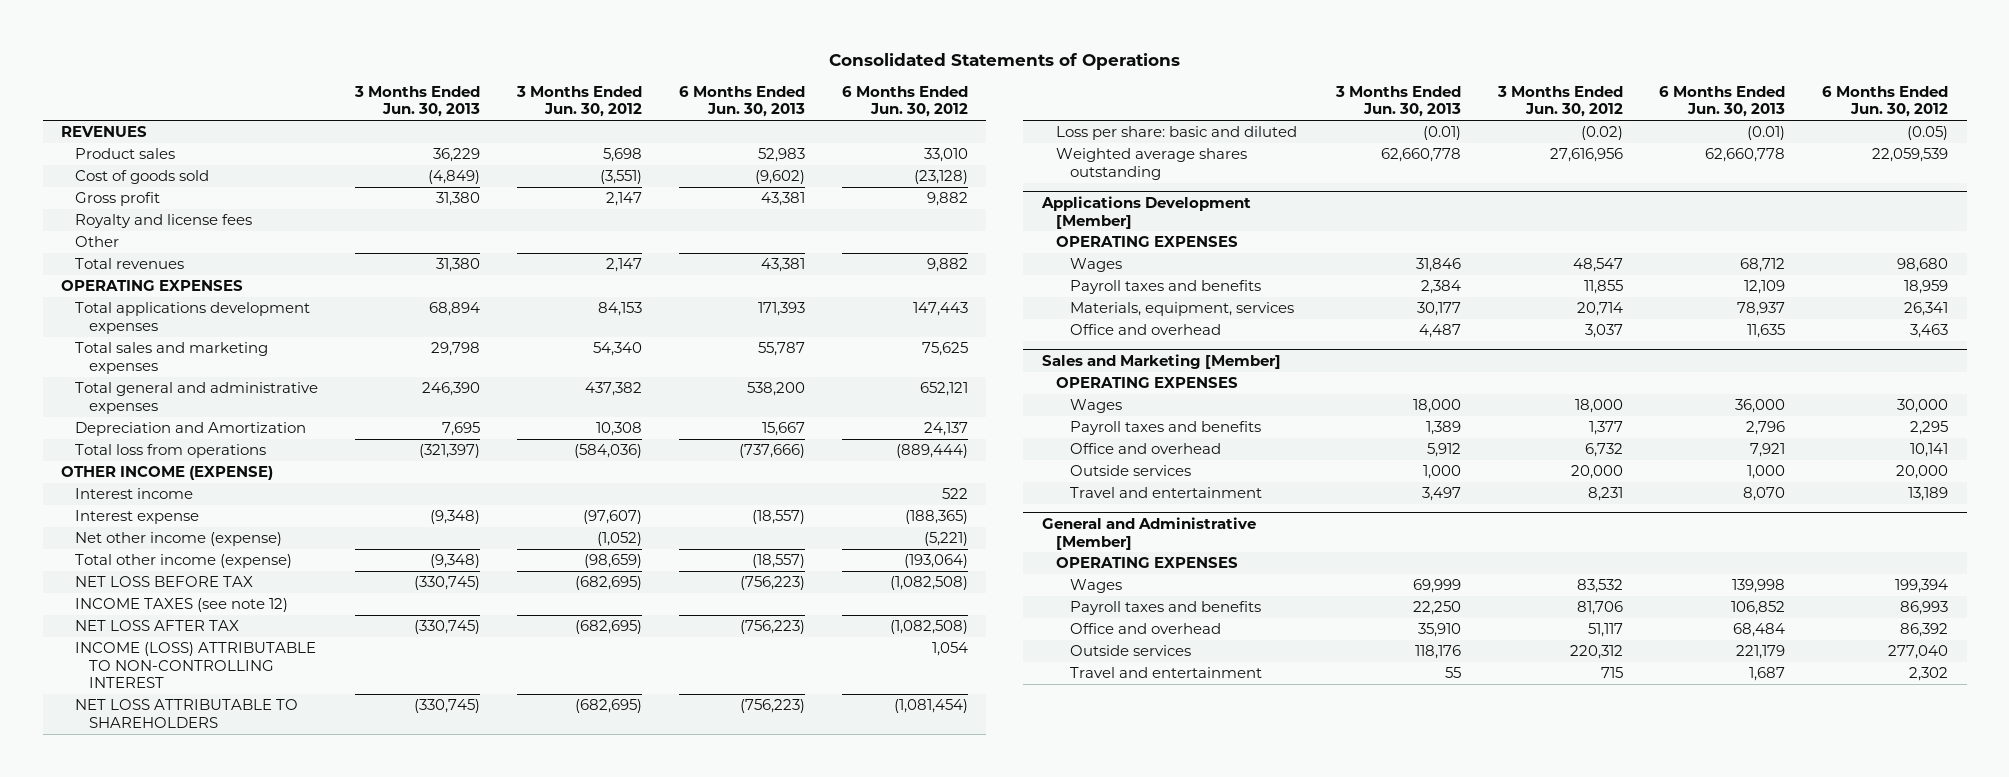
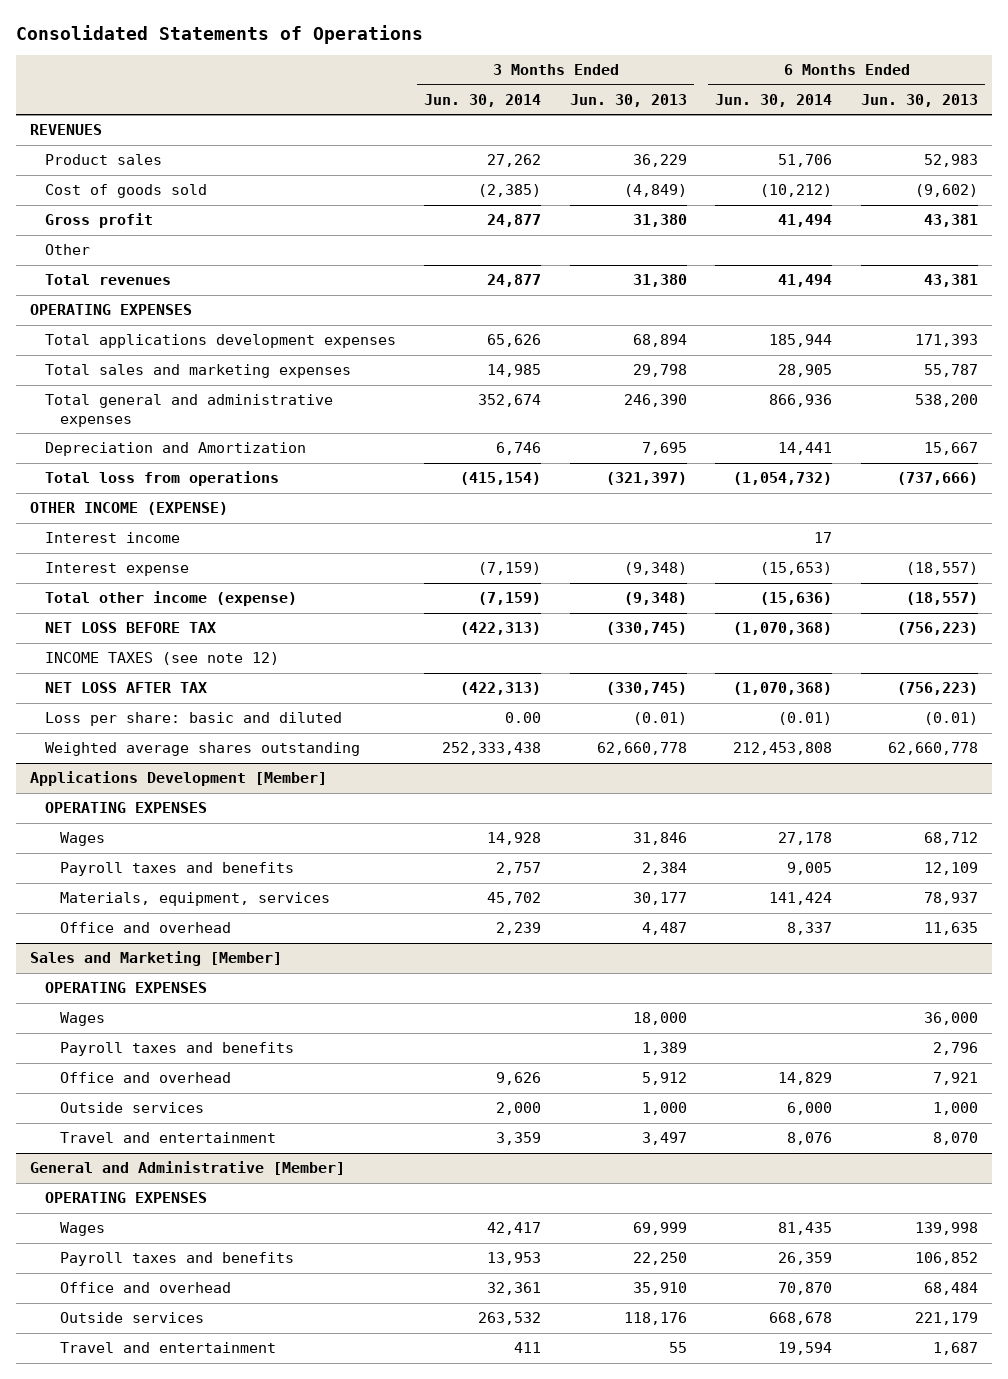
[515,85,642,118] 3 Months Ended Jun. 30, 2012 -> none
[841,85,968,118] 6 Months Ended Jun. 30, 2012 -> none
none -> [424,93,542,107] Jun. 30, 2014
none -> [715,93,833,107] Jun. 30, 2014
[75,214,253,229] Royalty and license fees -> none
[75,532,283,547] Net other income (expense) -> none
[75,642,317,689] INCOME (LOSS) ATTRIBUTABLE TO NON-CONTROLLING INTEREST -> none
[75,699,299,728] NET LOSS ATTRIBUTABLE TO SHAREHOLDERS -> none

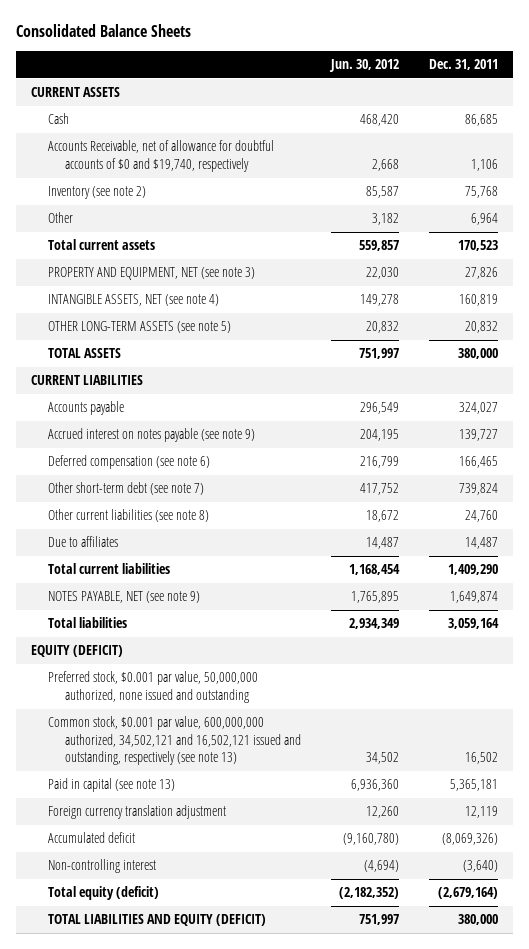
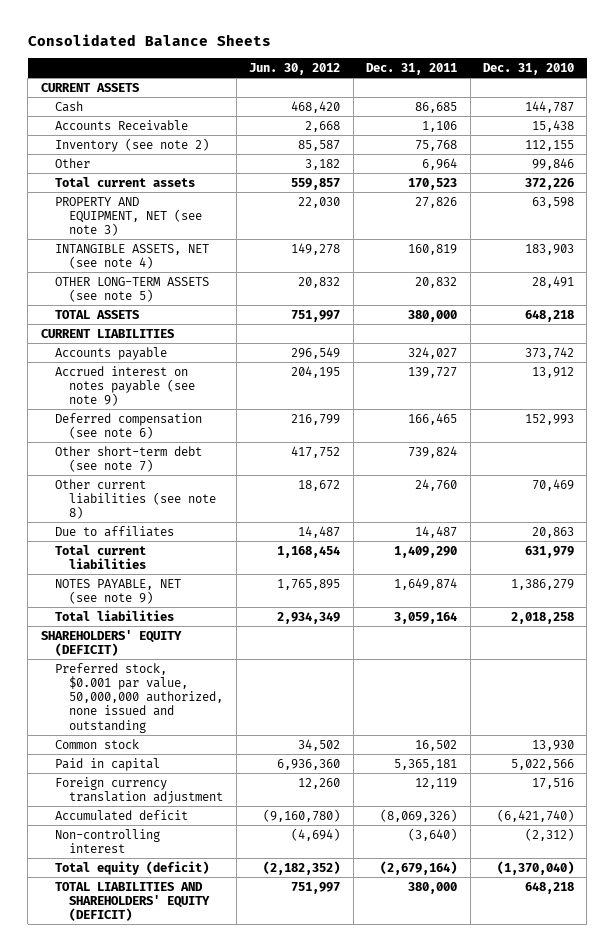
none -> [482,63,574,76] Dec. 31, 2010
[47,140,274,172] Accounts Receivable, net of allowance for doubtful accounts of $0 and $19,740, respectively -> [54,119,188,131] Accounts Receivable
[30,645,123,658] EQUITY (DEFICIT) -> [40,629,182,656] SHAREHOLDERS' EQUITY (DEFICIT)
[47,716,301,766] Common stock, $0.001 par value, 600,000,000 authorized, 34,502,121 and 16,502,121 issued and outstanding, respectively (see note 13) -> [54,738,139,749] Common stock
[47,778,175,793] Paid in capital (see note 13) -> [54,757,160,771] Paid in capital
[47,914,266,927] TOTAL LIABILITIES AND EQUITY (DEFICIT) -> [54,881,211,922] TOTAL LIABILITIES AND SHAREHOLDERS' EQUITY (DEFICIT)

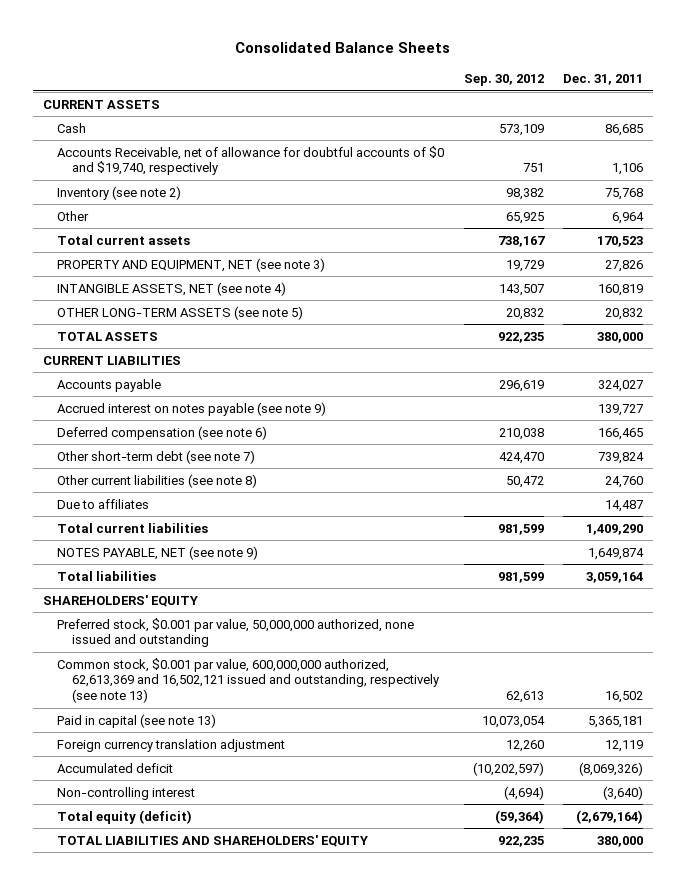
[249,63,341,76] Jun. 30, 2012 -> none
[482,63,574,76] Dec. 31, 2010 -> none
none -> [463,73,544,86] Sep. 30, 2012
[54,119,188,131] Accounts Receivable -> [57,145,445,176] Accounts Receivable, net of allowance for doubtful accounts of $0 and $19,740, respectively
[40,629,182,656] SHAREHOLDERS' EQUITY (DEFICIT) -> [43,594,199,607] SHAREHOLDERS' EQUITY
[54,738,139,749] Common stock -> [57,657,439,704] Common stock, $0.001 par value, 600,000,000 authorized, 62,613,369 and 16,502,121 issued and outstanding, respectively (see note 13)
[54,757,160,771] Paid in capital -> [57,713,217,728] Paid in capital (see note 13)
[54,881,211,922] TOTAL LIABILITIES AND SHAREHOLDERS' EQUITY (DEFICIT) -> [57,834,369,847] TOTAL LIABILITIES AND SHAREHOLDERS' EQUITY

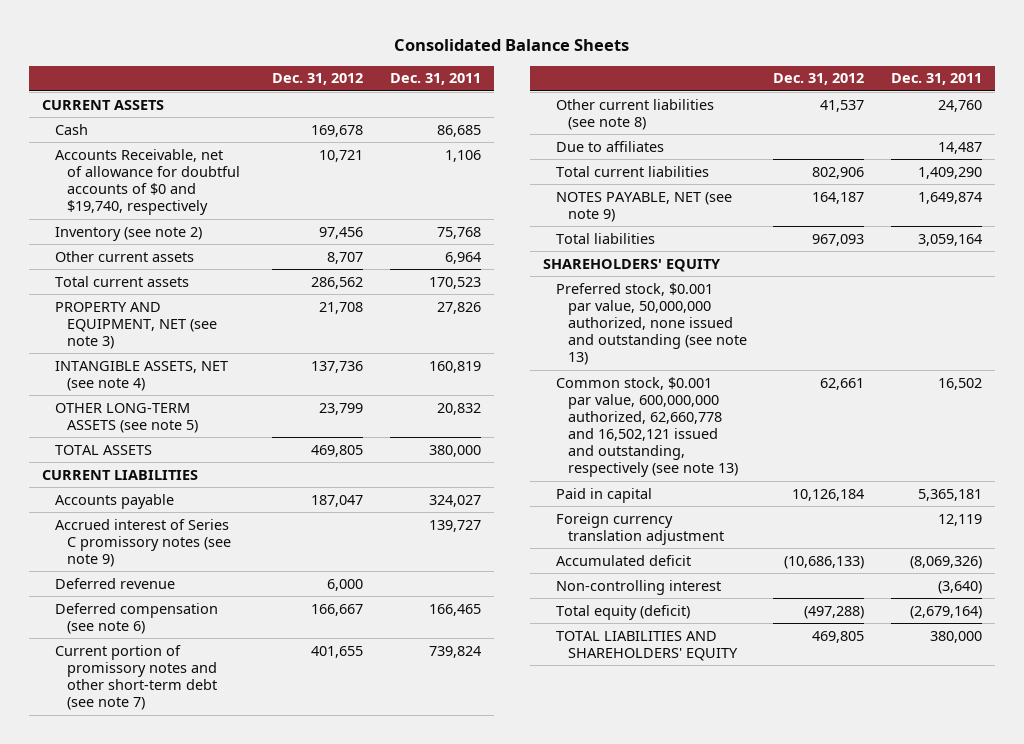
[463,73,544,86] Sep. 30, 2012 -> none
none -> [272,73,364,86] Dec. 31, 2012
[57,210,90,221] Other -> [54,250,194,262] Other current assets
[57,401,327,416] Accrued interest on notes payable (see note 9) -> [54,518,231,567] Accrued interest of Series C promissory notes (see note 9)
none -> [54,577,175,589] Deferred revenue
[57,449,256,464] Other short-term debt (see note 7) -> [54,644,217,711] Current portion of promissory notes and other short-term debt (see note 7)
[57,617,415,648] Preferred stock, $0.001 par value, 50,000,000 authorized, none issued and outstanding -> [555,282,747,366] Preferred stock, $0.001 par value, 50,000,000 authorized, none issued and outstanding (see note 13)
[57,657,439,704] Common stock, $0.001 par value, 600,000,000 authorized, 62,613,369 and 16,502,121 issued and outstanding, respectively (see note 13) -> [555,376,738,478] Common stock, $0.001 par value, 600,000,000 authorized, 62,660,778 and 16,502,121 issued and outstanding, respectively (see note 13)
[57,713,217,728] Paid in capital (see note 13) -> [555,487,652,503] Paid in capital

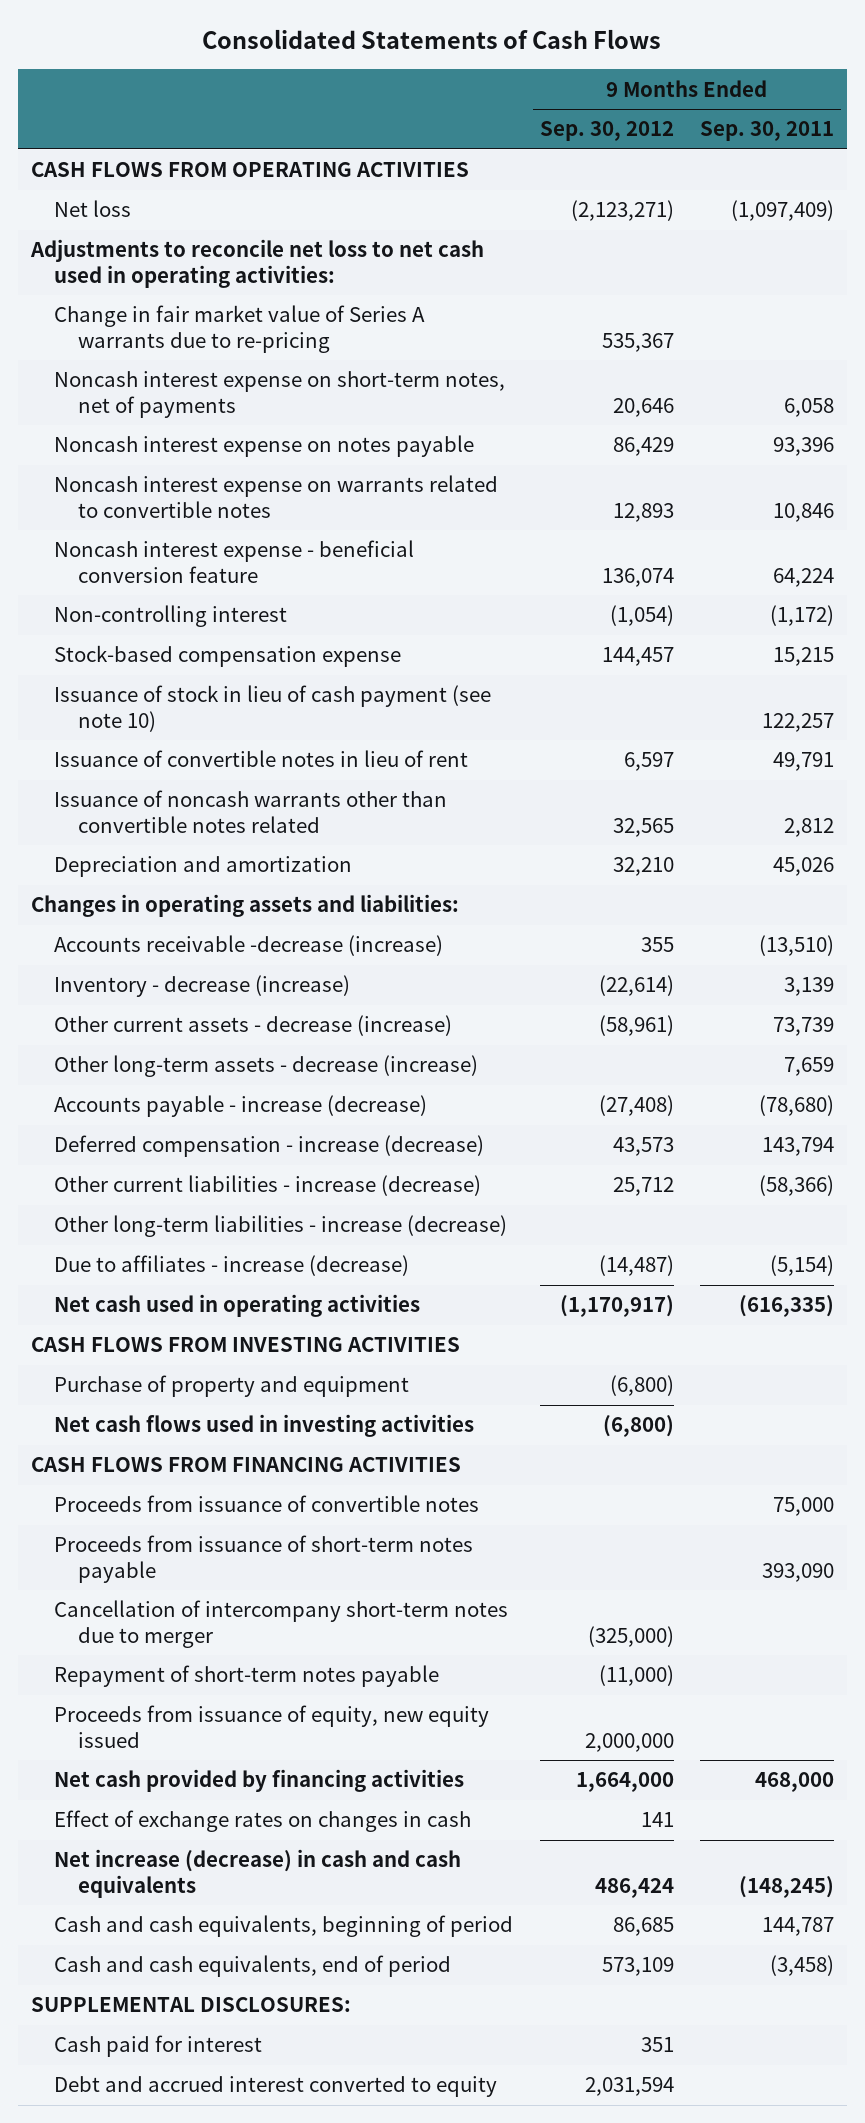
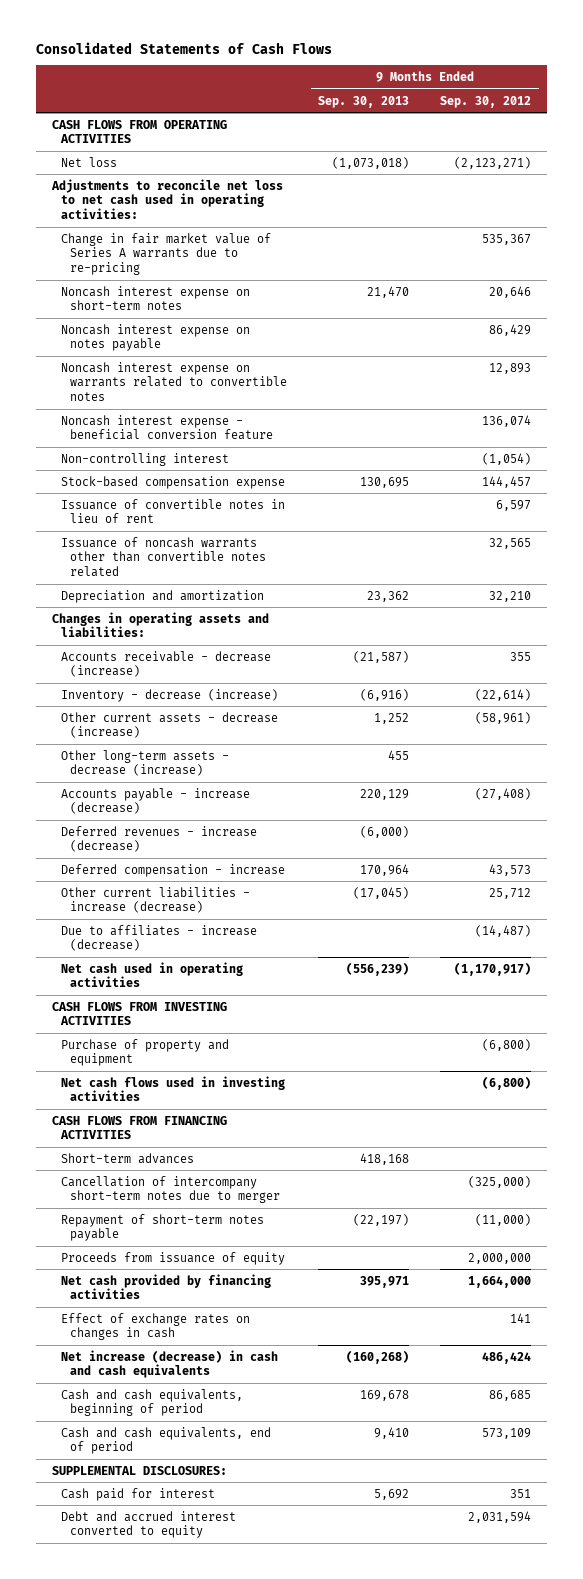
[700,121,835,142] Sep. 30, 2011 -> none
none -> [318,95,410,108] Sep. 30, 2013
[54,371,506,418] Noncash interest expense on short-term notes, net of payments -> [60,285,250,311] Noncash interest expense on short-term notes
[54,685,492,732] Issuance of stock in lieu of cash payment (see note 10) -> none
[54,935,444,957] Accounts receivable -decrease (increase) -> [60,650,271,678] Accounts receivable - decrease (increase)
none -> [60,825,257,853] Deferred revenues - increase (decrease)
[54,1135,485,1158] Deferred compensation - increase (decrease) -> [60,863,285,877] Deferred compensation - increase
[54,1215,508,1238] Other long-term liabilities - increase (decrease) -> none
[54,1495,480,1513] Proceeds from issuance of convertible notes -> none
[54,1535,474,1583] Proceeds from issuance of short-term notes payable -> none
none -> [60,1152,194,1164] Short-term advances
[54,1705,490,1748] Proceeds from issuance of equity, new equity issued -> [60,1251,285,1265] Proceeds from issuance of equity

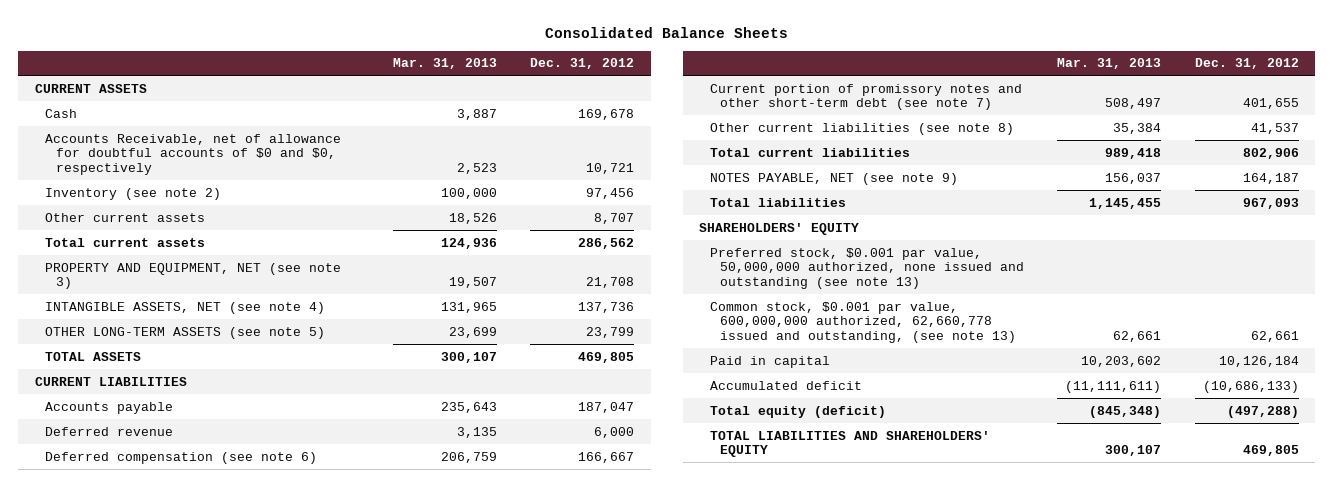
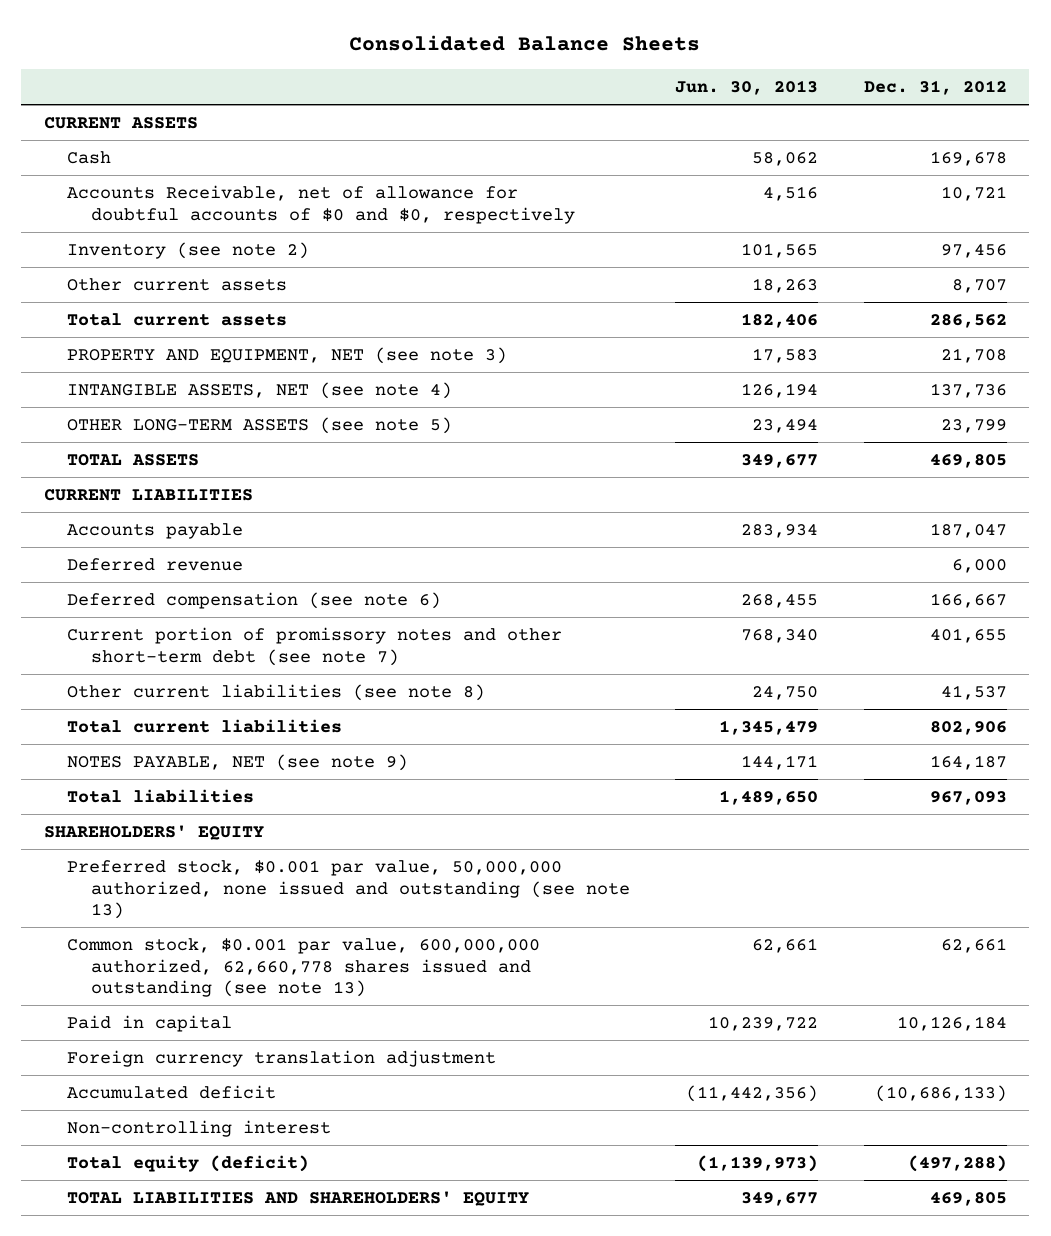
[392,58,497,70] Mar. 31, 2013 -> none
none -> [675,80,819,96] Jun. 30, 2013
[709,301,1017,343] Common stock, $0.001 par value, 600,000,000 authorized, 62,660,778 issued and outstanding, (see note 13) -> [67,938,541,998] Common stock, $0.001 par value, 600,000,000 authorized, 62,660,778 shares issued and outstanding (see note 13)
none -> [67,1050,497,1068] Foreign currency translation adjustment
none -> [67,1120,332,1138] Non-controlling interest

